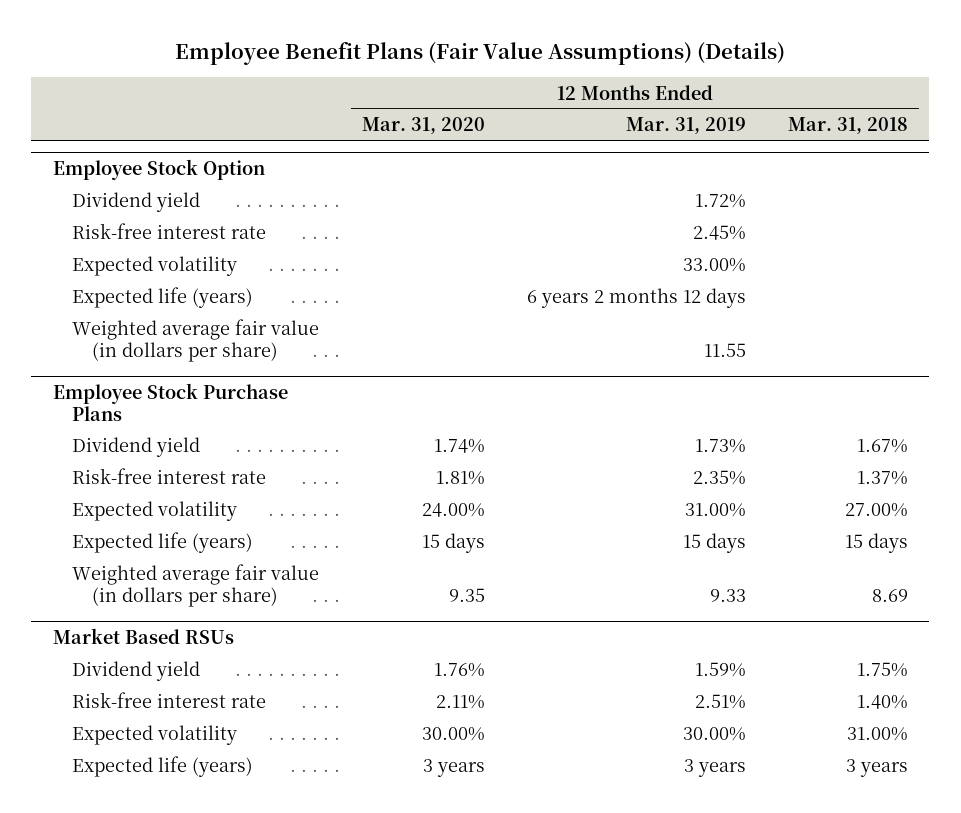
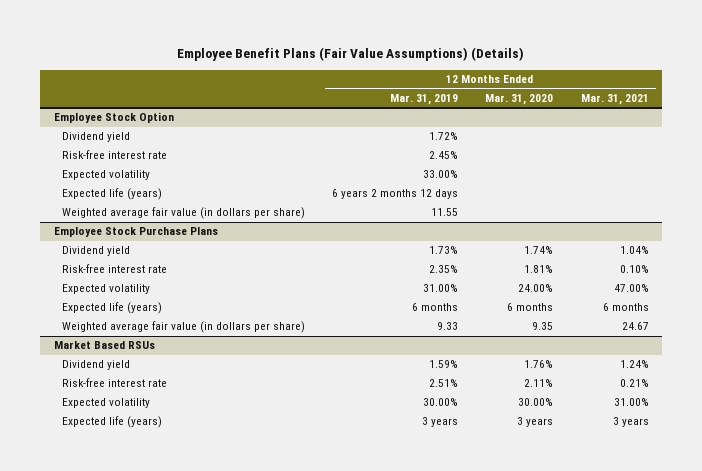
[788,117,909,135] Mar. 31, 2018 -> none
none -> [580,93,649,105] Mar. 31, 2021
[421,533,485,554] 15 days -> [507,303,554,312] 6 months
[682,533,746,554] 15 days -> [412,303,459,312] 6 months

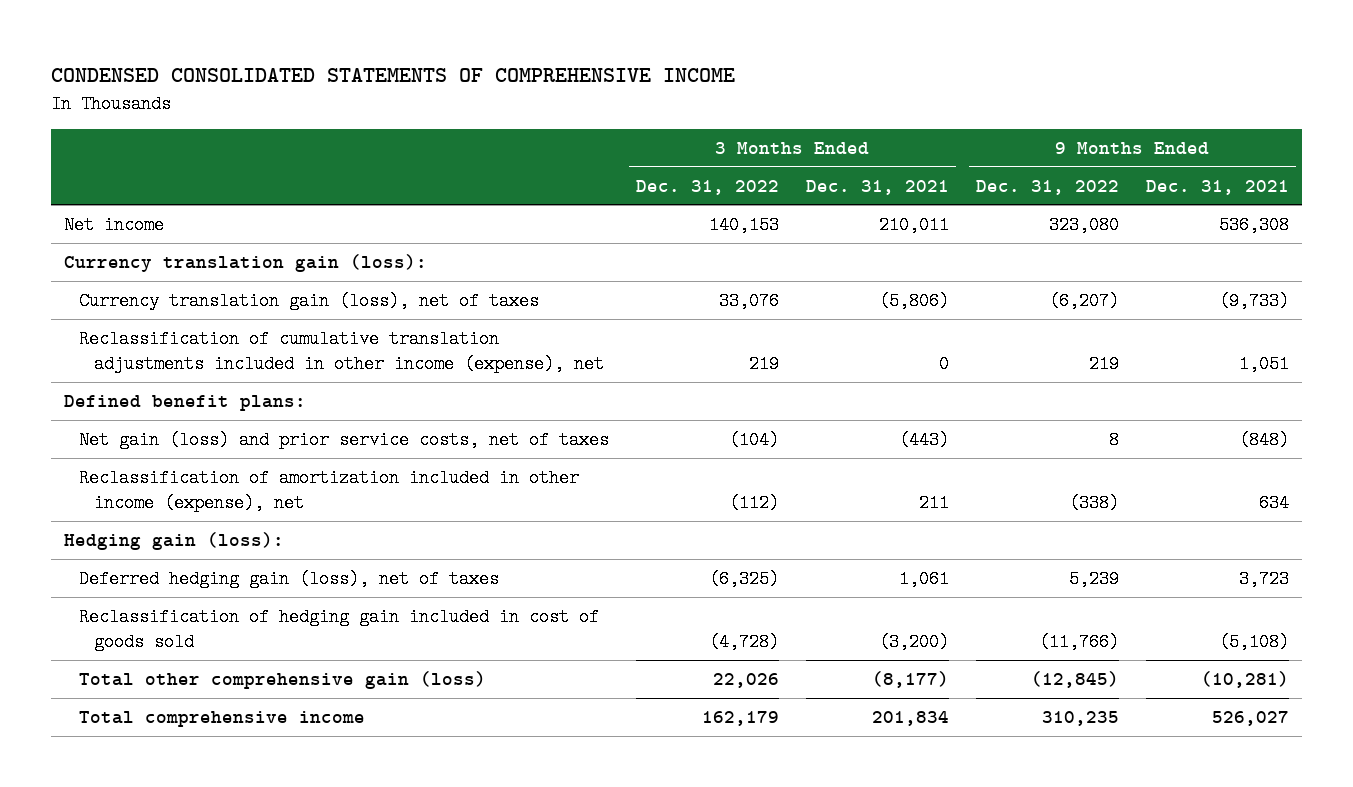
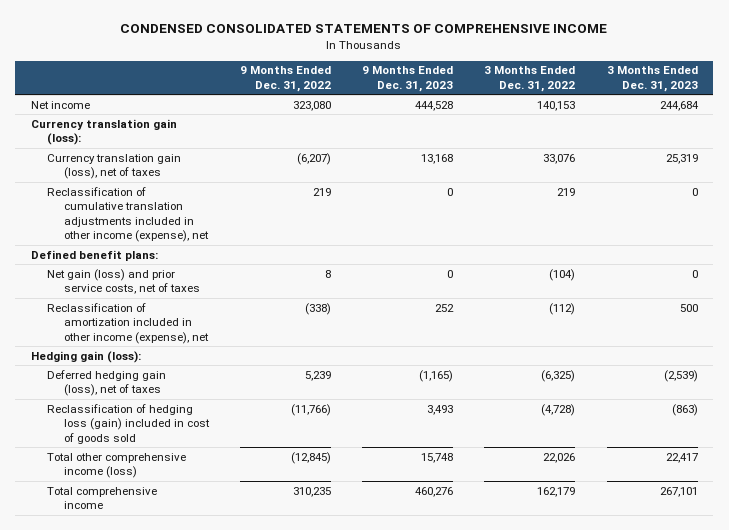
[805,179,949,195] Dec. 31, 2021 -> none
[1145,179,1289,195] Dec. 31, 2021 -> none
none -> [362,66,454,92] 9 Months Ended Dec. 31, 2023
none -> [606,66,698,92] 3 Months Ended Dec. 31, 2023
[79,607,600,652] Reclassification of hedging gain included in cost of goods sold -> [47,403,210,444] Reclassification of hedging loss (gain) included in cost of goods sold
[79,670,487,689] Total other comprehensive gain (loss) -> [47,452,187,479] Total other comprehensive income (loss)

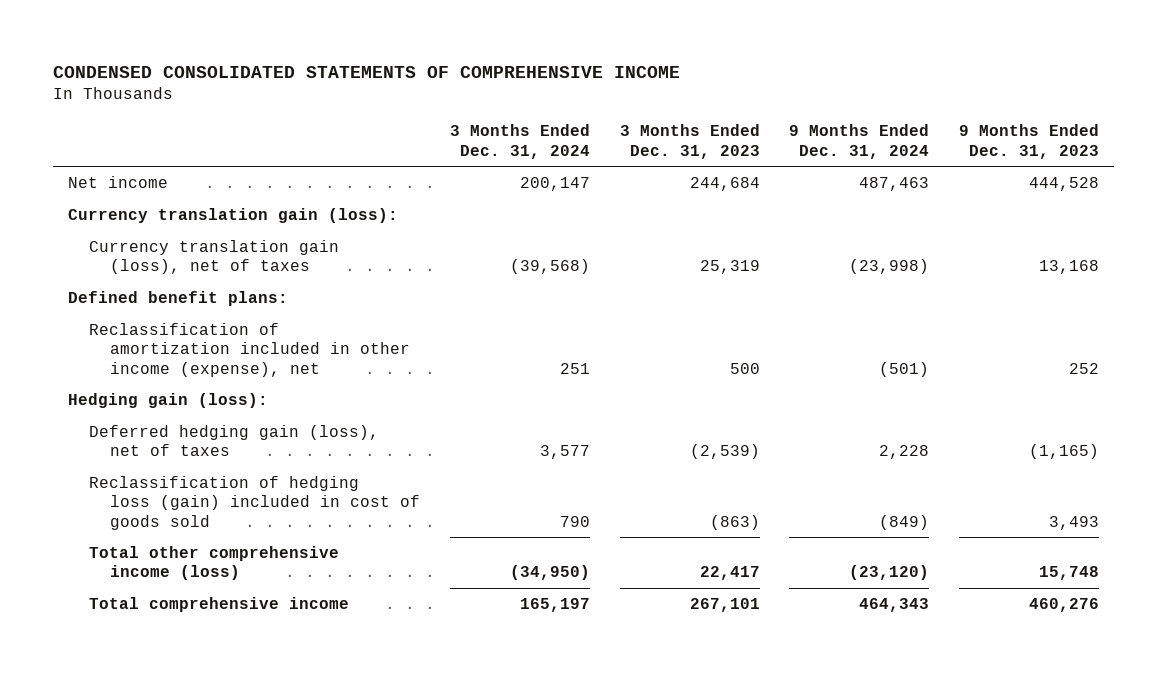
[239,66,331,92] 9 Months Ended Dec. 31, 2022 -> none
[484,66,576,92] 3 Months Ended Dec. 31, 2022 -> none
none -> [449,124,590,159] 3 Months Ended Dec. 31, 2024
none -> [789,124,930,159] 9 Months Ended Dec. 31, 2024
[47,186,209,242] Reclassification of cumulative translation adjustments included in other income (expense), net -> none
[47,268,200,295] Net gain (loss) and prior service costs, net of taxes -> none

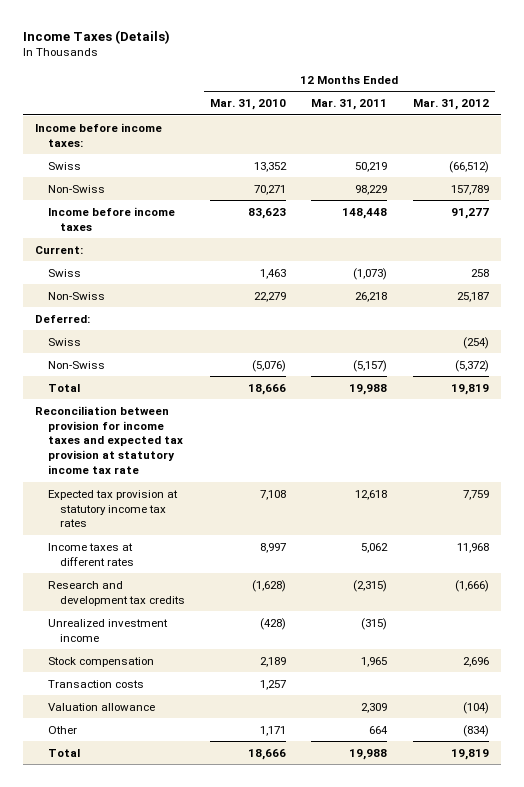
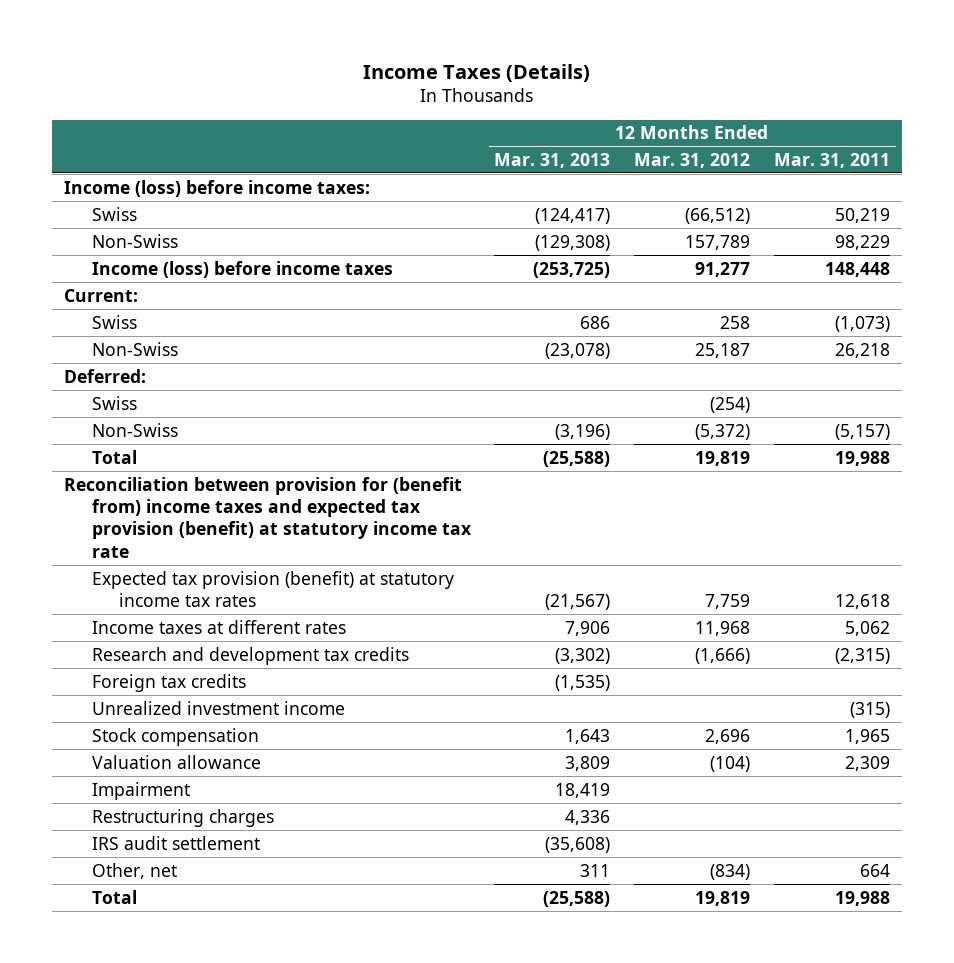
[210,99,287,111] Mar. 31, 2010 -> none
none -> [494,152,611,168] Mar. 31, 2013
[35,122,163,147] Income before income taxes: -> [63,179,370,197] Income (loss) before income taxes:
[47,206,175,231] Income before income taxes -> [91,260,393,278] Income (loss) before income taxes
[35,405,183,475] Reconciliation between provision for income taxes and expected tax provision at statutory income tax rate -> [63,476,472,558] Reconciliation between provision for (benefit from) income taxes and expected tax provision (benefit) at statutory income tax rate
[47,489,178,528] Expected tax provision at statutory income tax rates -> [91,570,454,607] Expected tax provision (benefit) at statutory income tax rates
none -> [91,673,246,692] Foreign tax credits
[47,679,144,688] Transaction costs -> none
none -> [91,781,190,800] Impairment
none -> [91,808,274,827] Restructuring charges
none -> [91,835,260,850] IRS audit settlement
[47,725,77,734] Other -> [91,862,177,879] Other, net

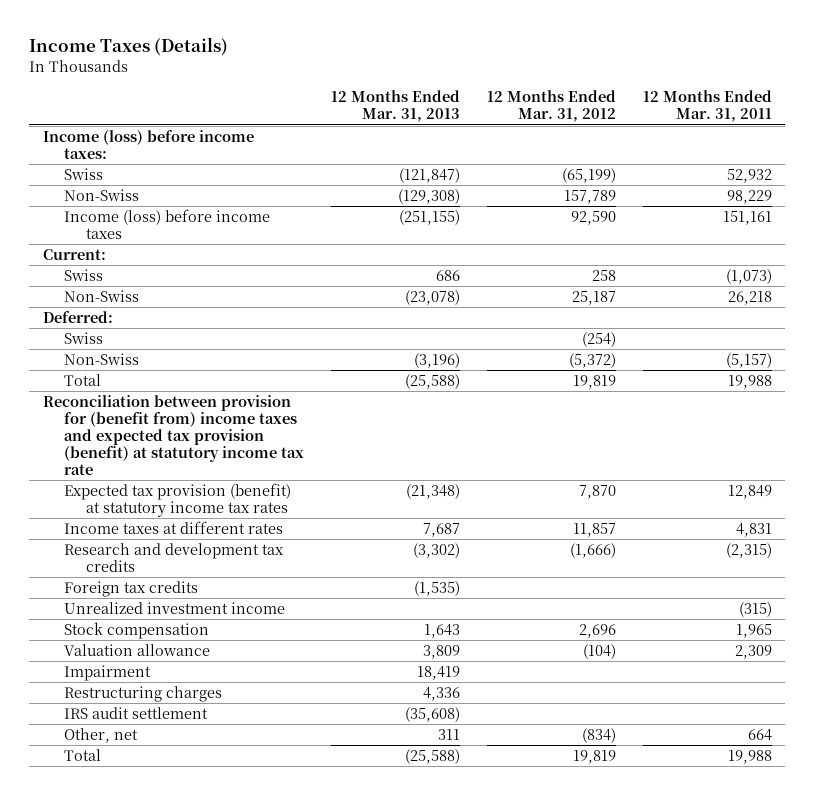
[535,207,611,224] (124,417) -> [399,168,461,184] (121,847)
[685,207,751,224] (66,512) -> [561,168,616,184] (65,199)
[834,207,890,223] 50,219 -> [726,169,772,184] 52,932
[533,261,611,278] (253,725) -> [399,210,461,226] (251,155)
[695,261,751,277] 91,277 -> [570,211,616,226] 92,590
[824,261,890,277] 148,448 -> [722,211,772,226] 151,161
[545,593,611,610] (21,567) -> [406,484,461,500] (21,348)
[705,593,751,609] 7,759 -> [578,485,616,500] 7,870
[834,593,890,609] 12,618 -> [727,485,772,500] 12,849
[565,620,611,636] 7,906 -> [423,523,461,538] 7,687
[695,620,751,636] 11,968 -> [572,523,616,538] 11,857
[844,620,890,636] 5,062 -> [735,523,772,538] 4,831

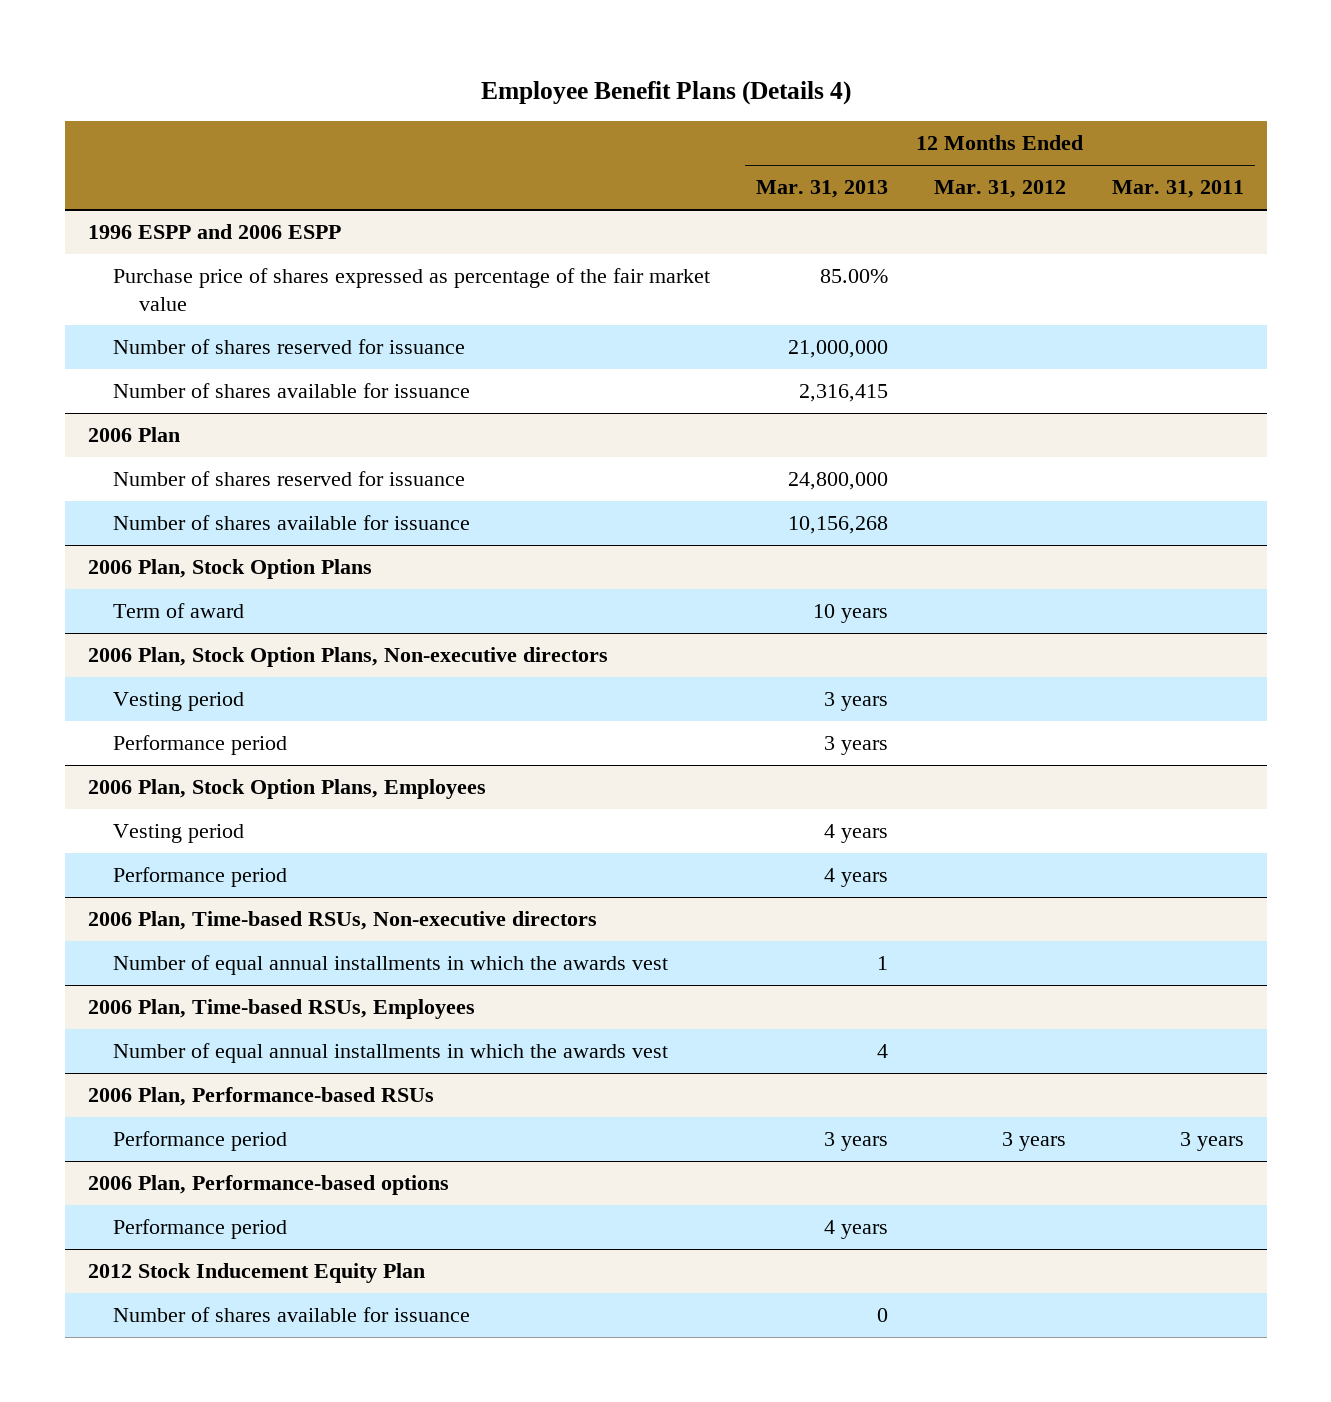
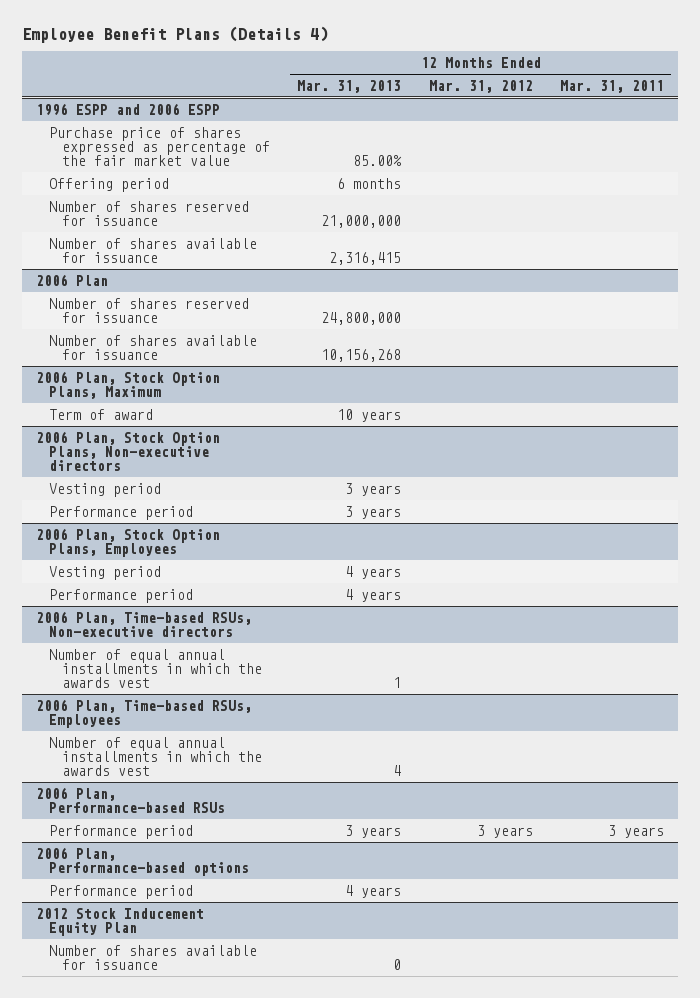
none -> [48,177,169,192] Offering period
[87,559,372,580] 2006 Plan, Stock Option Plans -> [35,370,220,399] 2006 Plan, Stock Option Plans, Maximum

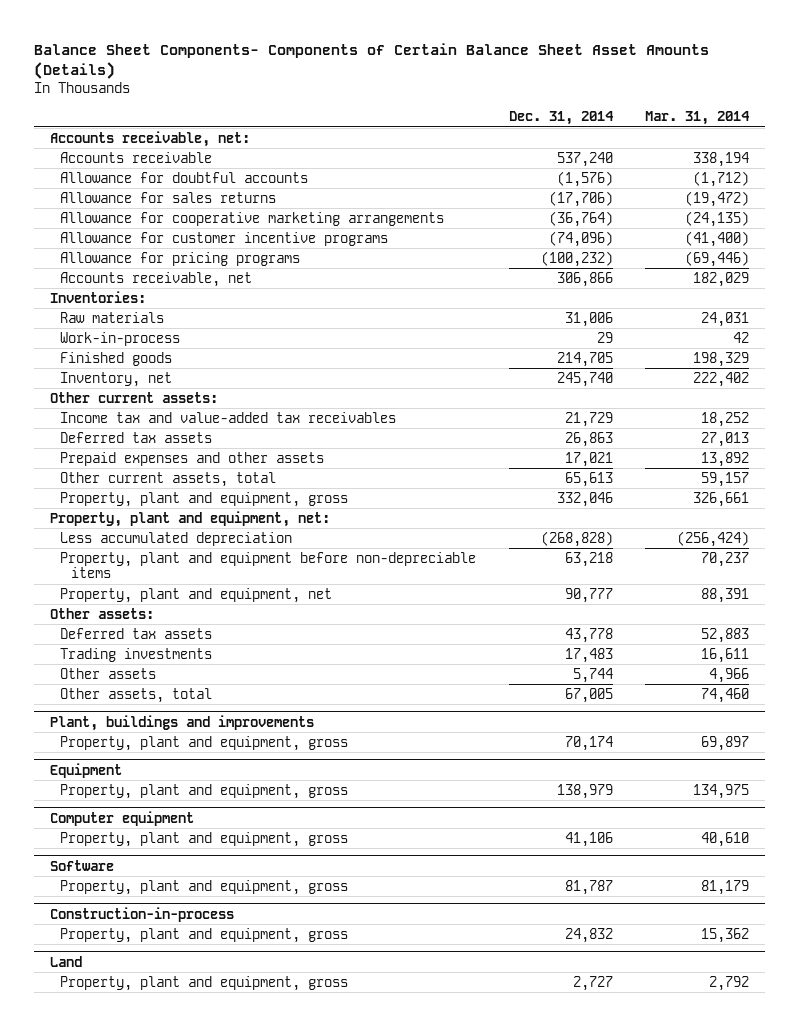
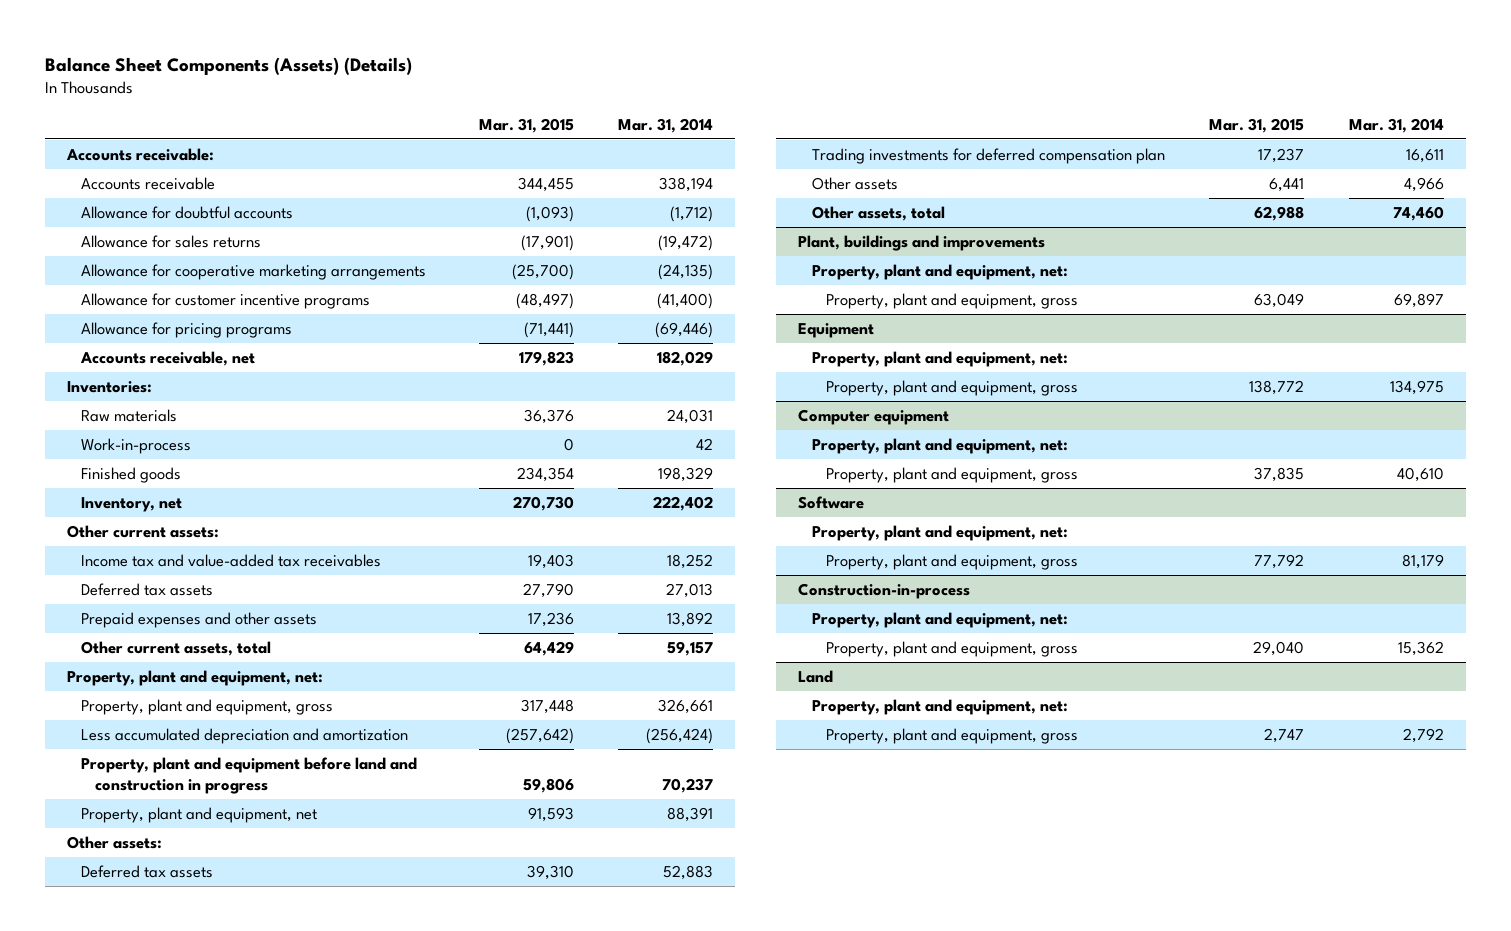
[34,42,710,80] Balance Sheet Components- Components of Certain Balance Sheet Asset Amounts (Details) -> [45,56,413,75] Balance Sheet Components (Assets) (Details)
[508,111,614,126] Dec. 31, 2014 -> none
none -> [478,117,574,133] Mar. 31, 2015
[50,130,251,147] Accounts receivable, net: -> [66,148,215,162] Accounts receivable:
[60,491,349,507] Property, plant and equipment, gross -> [81,699,334,716] Property, plant and equipment, gross
[60,531,293,546] Less accumulated depreciation -> [81,728,409,745] Less accumulated depreciation and amortization
[60,551,477,579] Property, plant and equipment before non-depreciable items -> [81,757,418,795] Property, plant and equipment before land and construction in progress
[60,647,213,662] Trading investments -> [812,148,1166,165] Trading investments for deferred compensation plan
none -> [812,264,1069,281] Property, plant and equipment, net:
none -> [812,351,1069,368] Property, plant and equipment, net:
none -> [812,438,1069,455] Property, plant and equipment, net:
none -> [812,525,1069,542] Property, plant and equipment, net:
none -> [812,612,1069,629] Property, plant and equipment, net:
none -> [812,699,1069,716] Property, plant and equipment, net:

